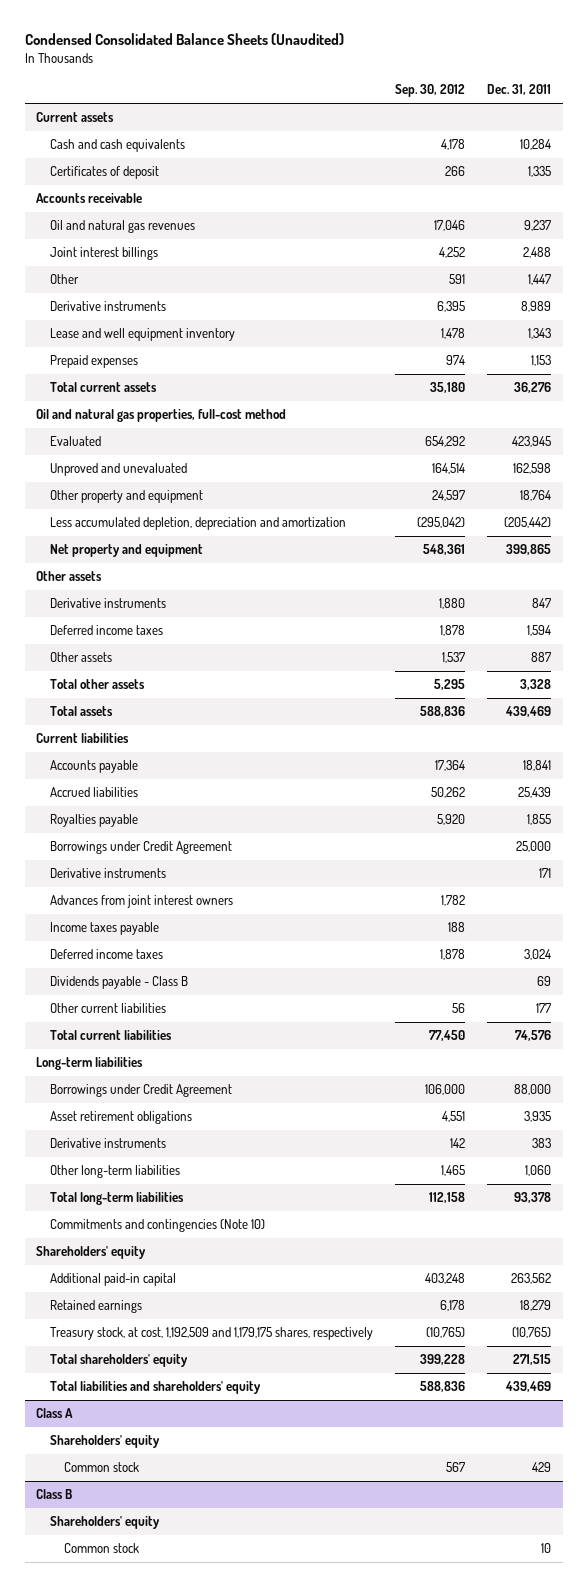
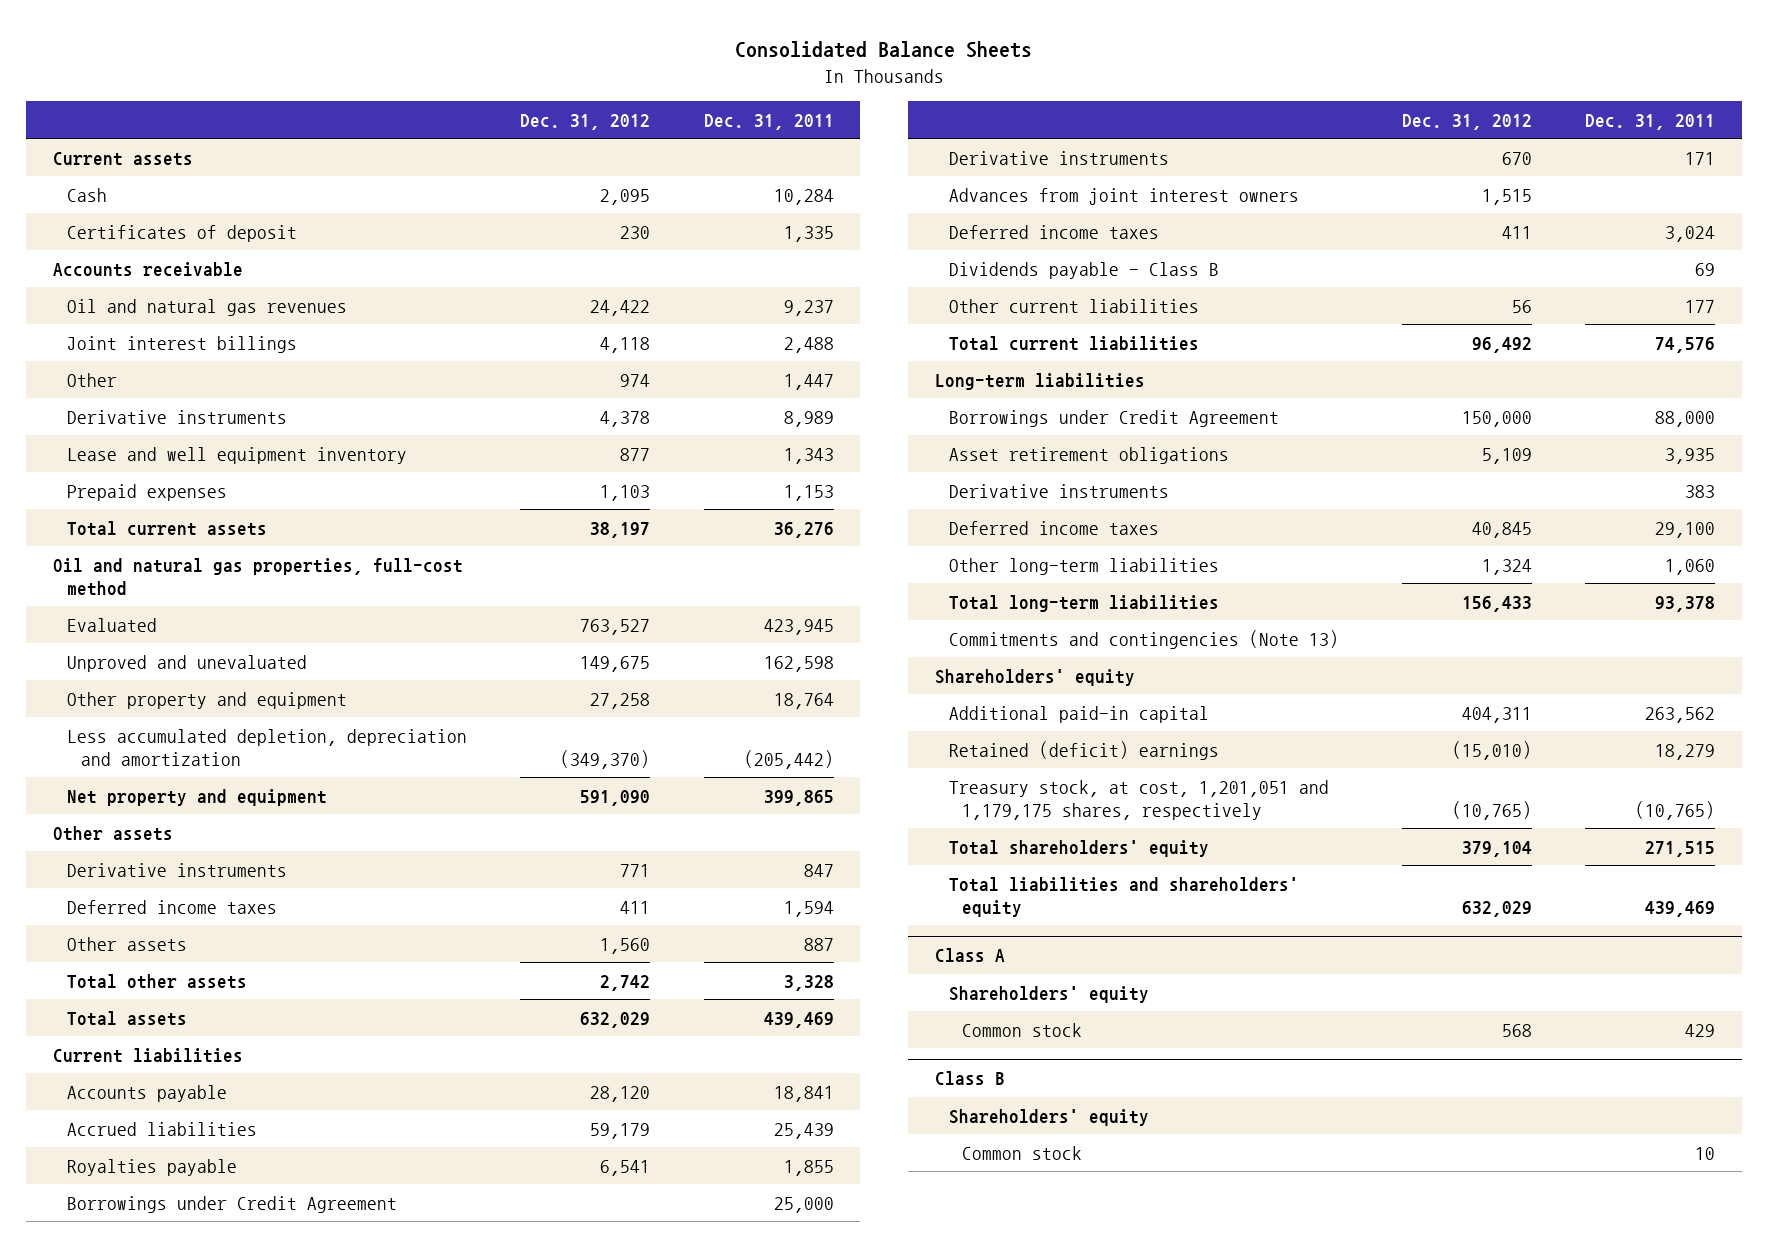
[24,33,344,46] Condensed Consolidated Balance Sheets (Unaudited) -> [735,40,1033,58] Consolidated Balance Sheets
[395,84,466,98] Sep. 30, 2012 -> none
none -> [520,113,651,130] Dec. 31, 2012
[49,139,185,153] Cash and cash equivalents -> [66,187,107,202] Cash
[49,922,159,936] Income taxes payable -> none
none -> [948,520,1159,535] Deferred income taxes
[49,1219,265,1233] Commitments and contingencies (Note 10) -> [948,629,1339,649] Commitments and contingencies (Note 13)
[49,1300,142,1314] Retained earnings -> [948,740,1219,760] Retained (deficit) earnings
[49,1327,373,1341] Treasury stock, at cost, 1,192,509 and 1,179,175 shares, respectively -> [948,779,1329,820] Treasury stock, at cost, 1,201,051 and 1,179,175 shares, respectively

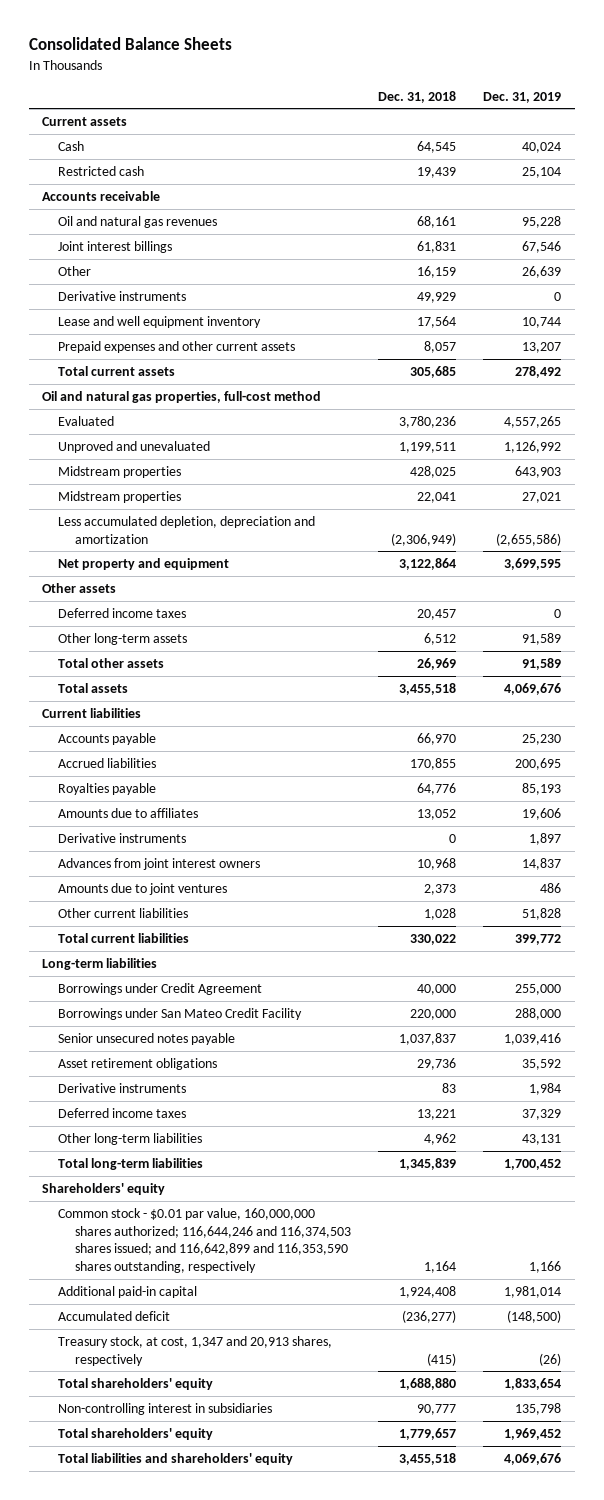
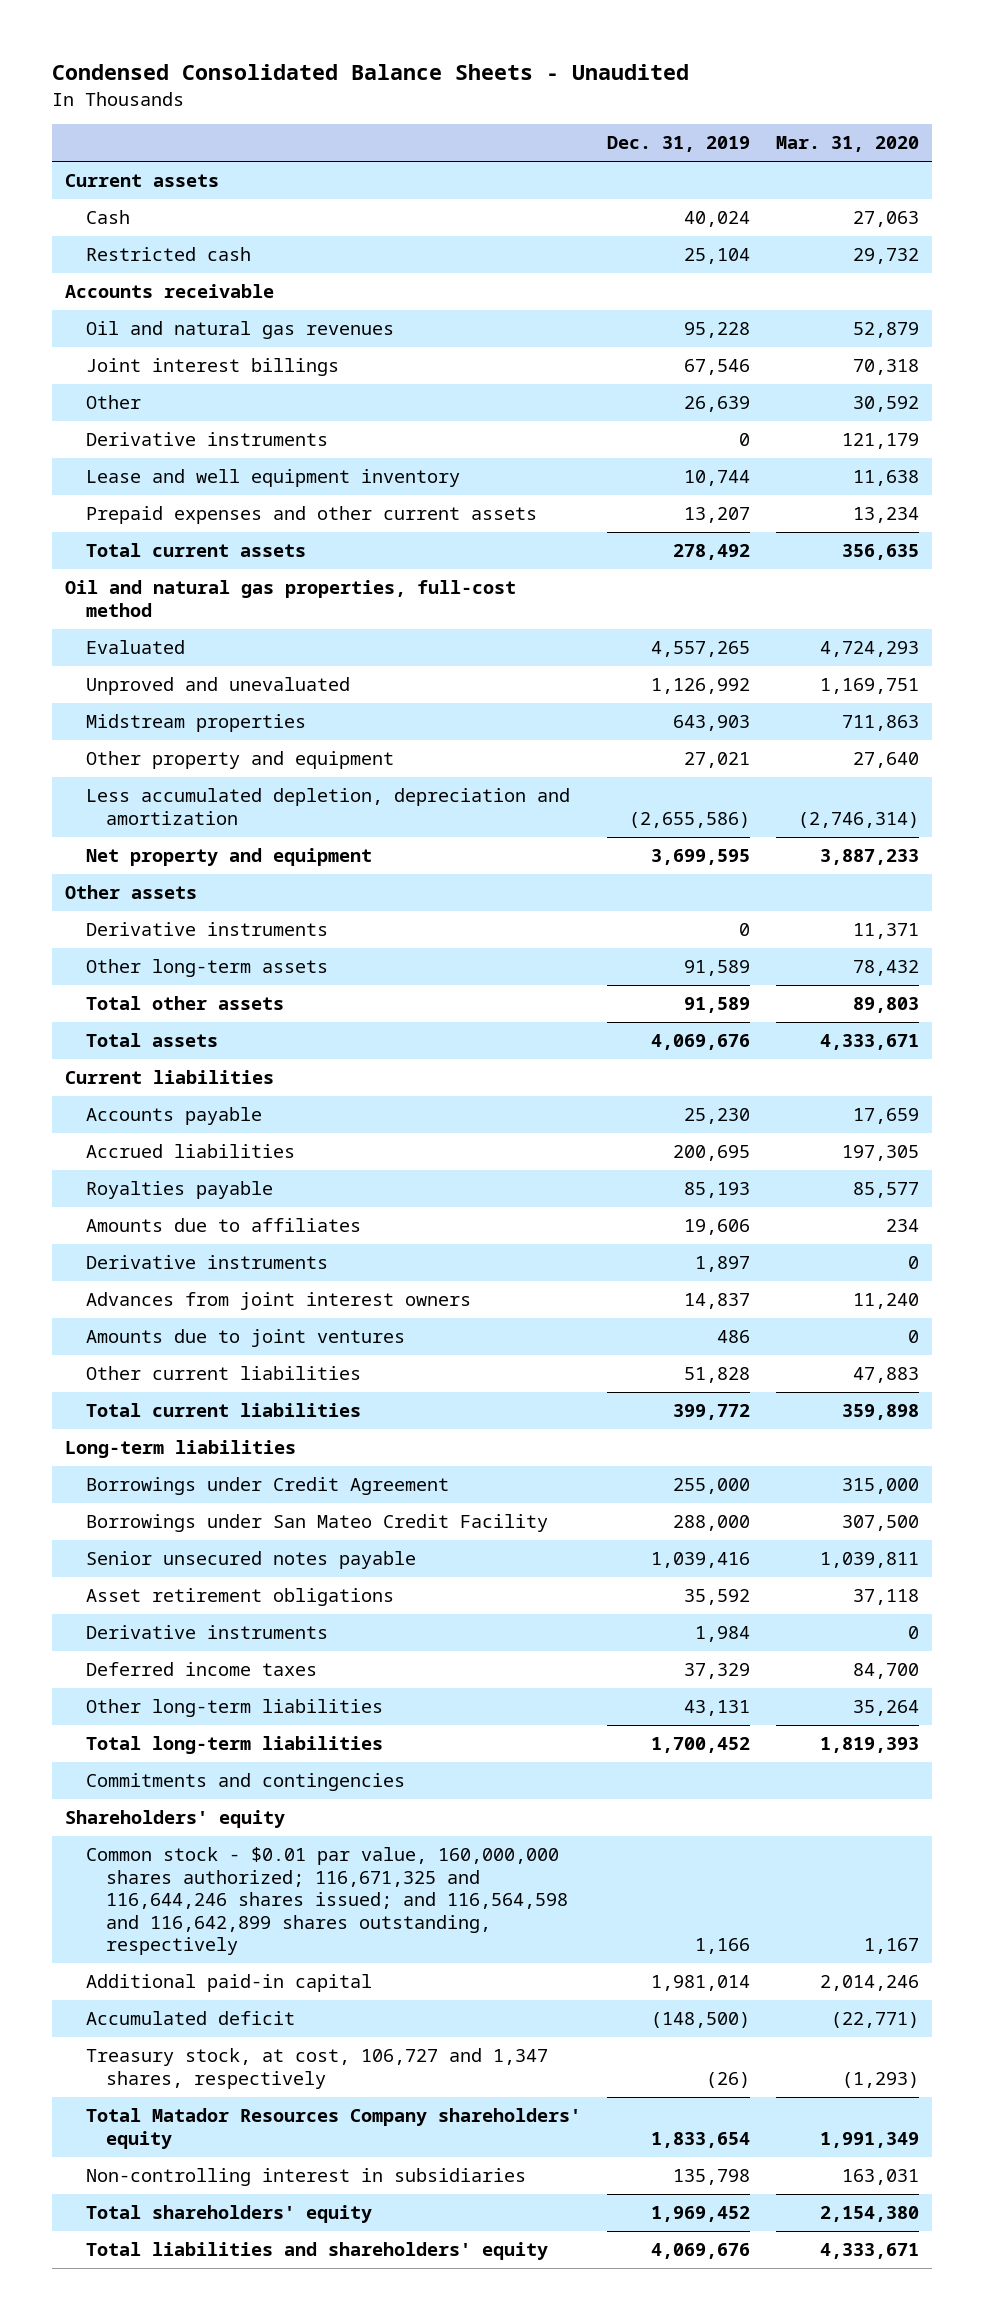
[28,37,232,51] Consolidated Balance Sheets -> [51,64,689,81] Condensed Consolidated Balance Sheets - Unaudited
[377,90,456,103] Dec. 31, 2018 -> none
none -> [775,136,919,153] Mar. 31, 2020
[58,490,182,503] Midstream properties -> [85,751,394,770] Other property and equipment
[58,607,187,618] Deferred income taxes -> none
none -> [85,922,328,937] Derivative instruments
none -> [85,1773,405,1792] Commitments and contingencies
[58,1207,351,1273] Common stock - $0.01 par value, 160,000,000 shares authorized; 116,644,246 and 116,374,503 shares issued; and 116,642,899 and 116,353,590 shares outstanding, respectively -> [85,1847,569,1956] Common stock - $0.01 par value, 160,000,000 shares authorized; 116,671,325 and 116,644,246 shares issued; and 116,564,598 and 116,642,899 shares outstanding, respectively
[58,1335,333,1366] Treasury stock, at cost, 1,347 and 20,913 shares, respectively -> [85,2048,548,2089] Treasury stock, at cost, 106,727 and 1,347 shares, respectively
[58,1377,214,1390] Total shareholders' equity -> [85,2108,581,2149] Total Matador Resources Company shareholders' equity

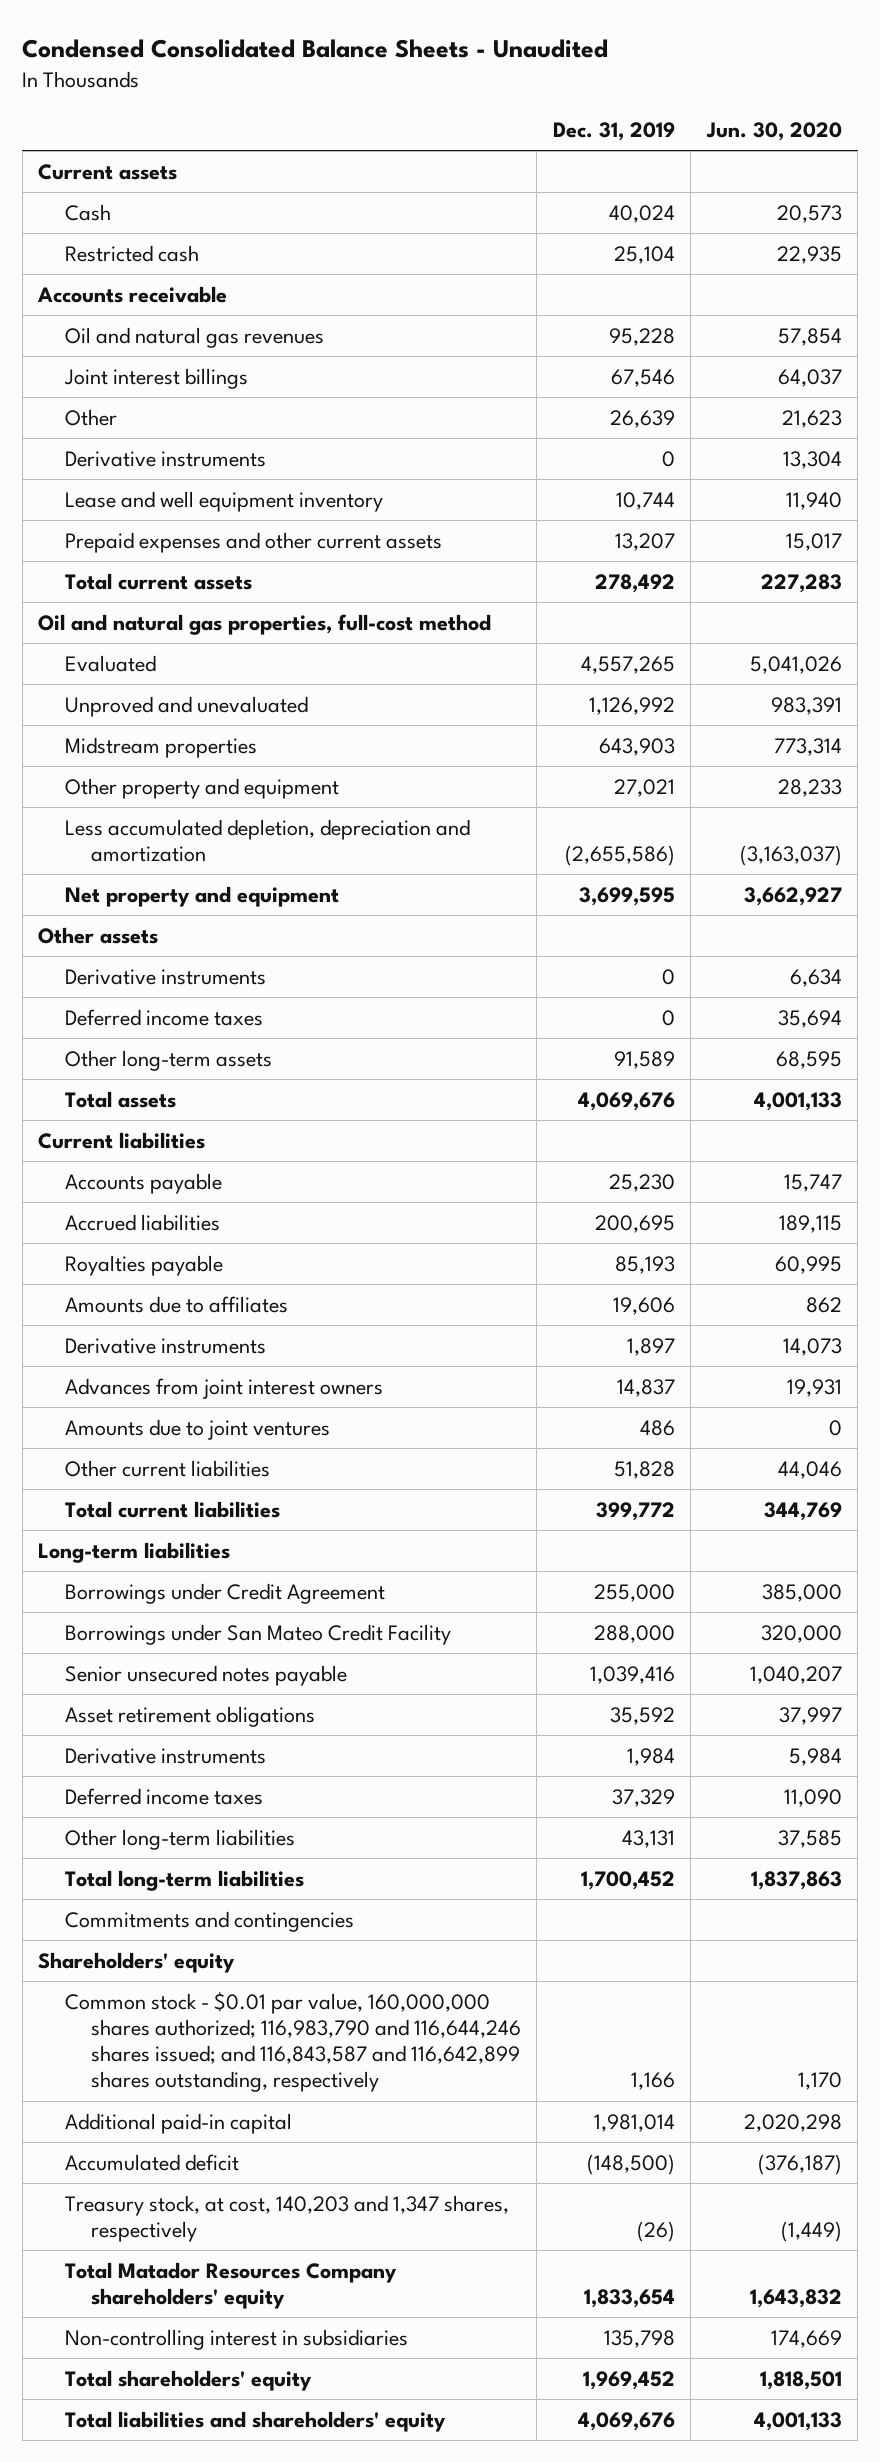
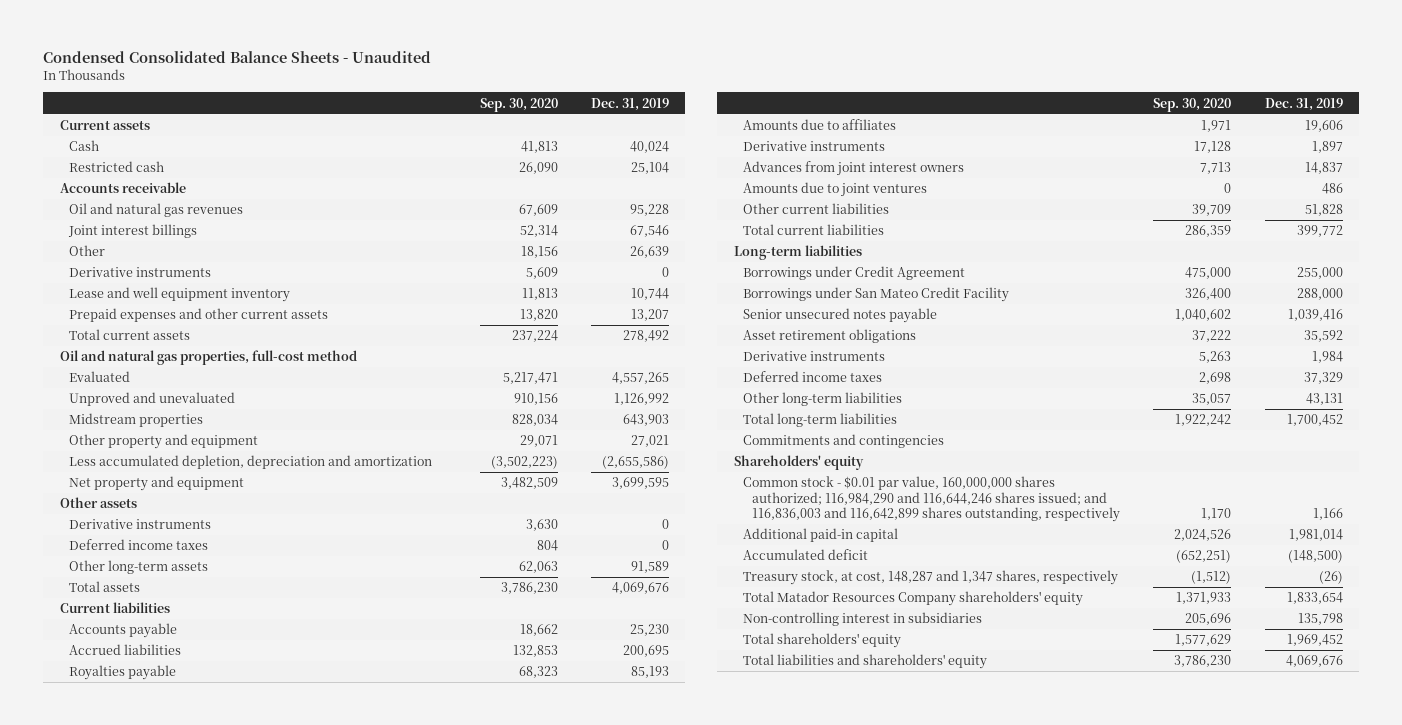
[705,121,842,141] Jun. 30, 2020 -> none
none -> [479,97,558,112] Sep. 30, 2020
[64,1991,521,2093] Common stock - $0.01 par value, 160,000,000 shares authorized; 116,983,790 and 116,644,246 shares issued; and 116,843,587 and 116,642,899 shares outstanding, respectively -> [742,476,1121,523] Common stock - $0.01 par value, 160,000,000 shares authorized; 116,984,290 and 116,644,246 shares issued; and 116,836,003 and 116,642,899 shares outstanding, respectively
[64,2194,509,2243] Treasury stock, at cost, 140,203 and 1,347 shares, respectively -> [742,570,1118,586] Treasury stock, at cost, 148,287 and 1,347 shares, respectively

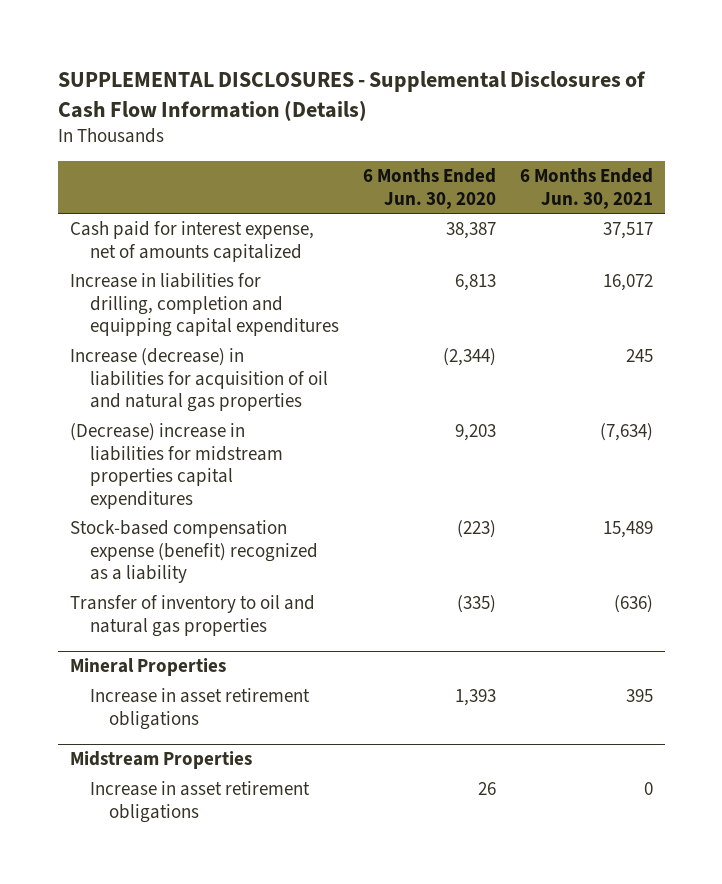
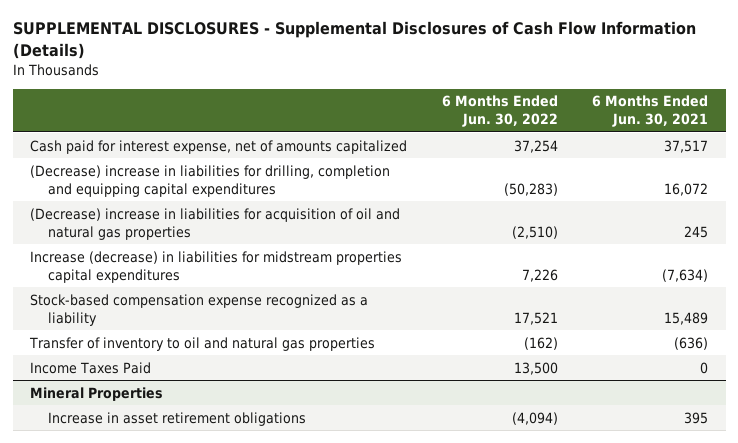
[362,168,496,209] 6 Months Ended Jun. 30, 2020 -> none
none -> [441,95,558,128] 6 Months Ended Jun. 30, 2022
[69,273,339,338] Increase in liabilities for drilling, completion and equipping capital expenditures -> [30,164,391,197] (Decrease) increase in liabilities for drilling, completion and equipping capital expenditures
[69,348,328,413] Increase (decrease) in liabilities for acquisition of oil and natural gas properties -> [30,207,401,240] (Decrease) increase in liabilities for acquisition of oil and natural gas properties
[69,423,283,509] (Decrease) increase in liabilities for midstream properties capital expenditures -> [30,250,403,283] Increase (decrease) in liabilities for midstream properties capital expenditures
[69,520,318,584] Stock-based compensation expense (benefit) recognized as a liability -> [30,293,369,326] Stock-based compensation expense recognized as a liability
none -> [30,361,152,374] Income Taxes Paid
[69,751,252,770] Midstream Properties -> none
[89,781,310,823] Increase in asset retirement obligations -> none

